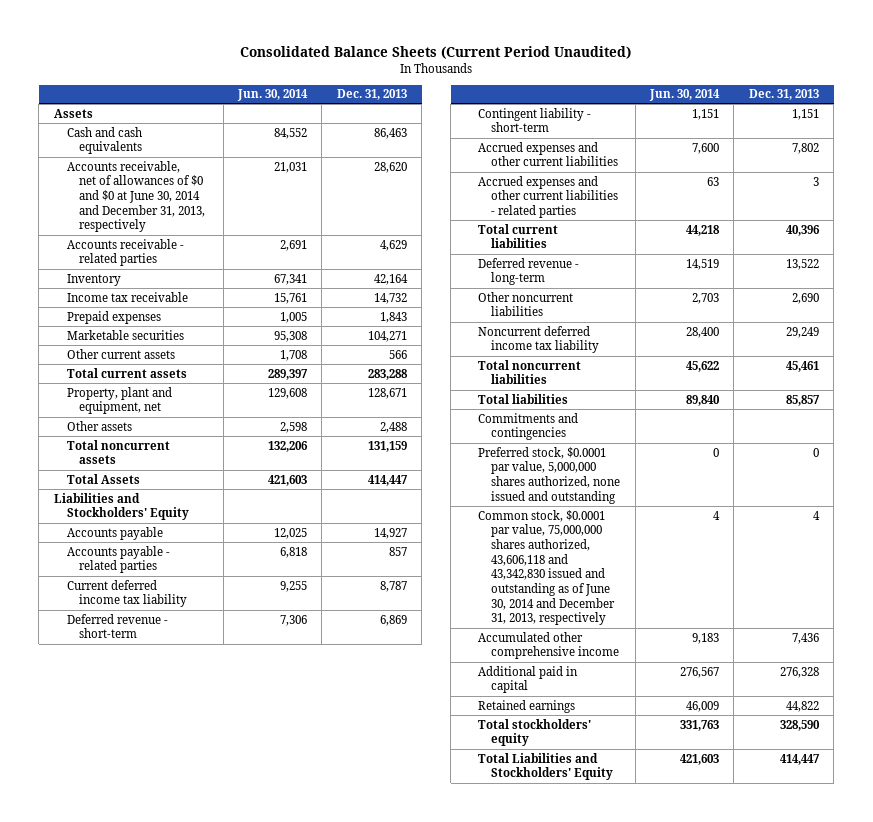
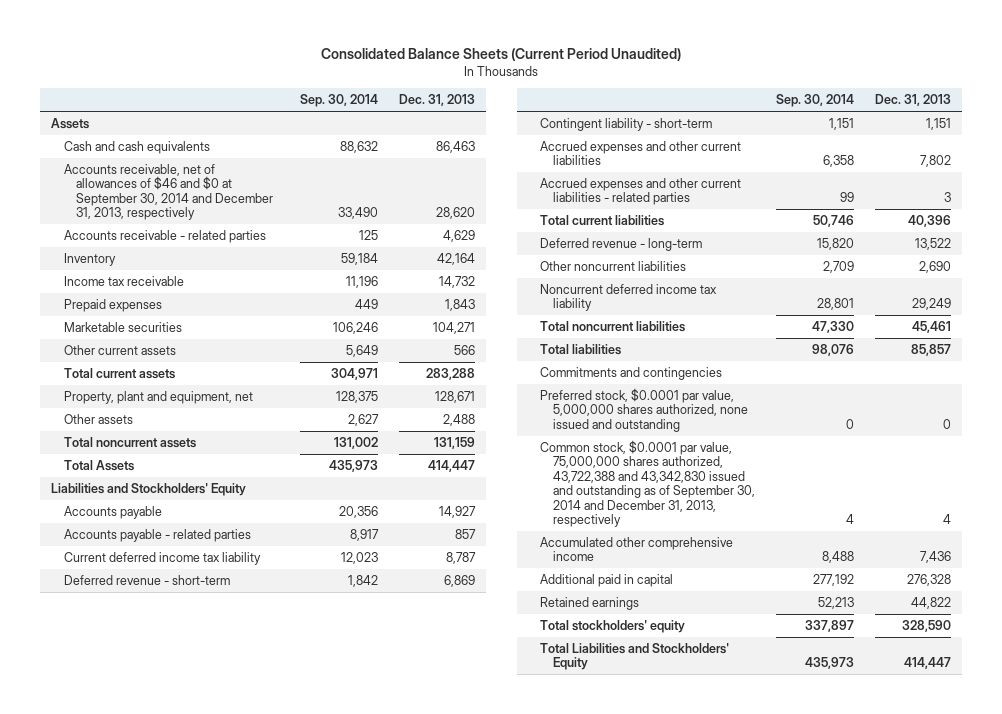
[237,89,309,102] Jun. 30, 2014 -> none
none -> [299,94,378,108] Sep. 30, 2014
[66,160,206,233] Accounts receivable, net of allowances of $0 and $0 at June 30, 2014 and December 31, 2013, respectively -> [63,163,274,221] Accounts receivable, net of allowances of $46 and $0 at September 30, 2014 and December 31, 2013, respectively
[478,509,616,626] Common stock, $0.0001 par value, 75,000,000 shares authorized, 43,606,118 and 43,342,830 issued and outstanding as of June 30, 2014 and December 31, 2013, respectively -> [539,439,755,528] Common stock, $0.0001 par value, 75,000,000 shares authorized, 43,722,388 and 43,342,830 issued and outstanding as of September 30, 2014 and December 31, 2013, respectively

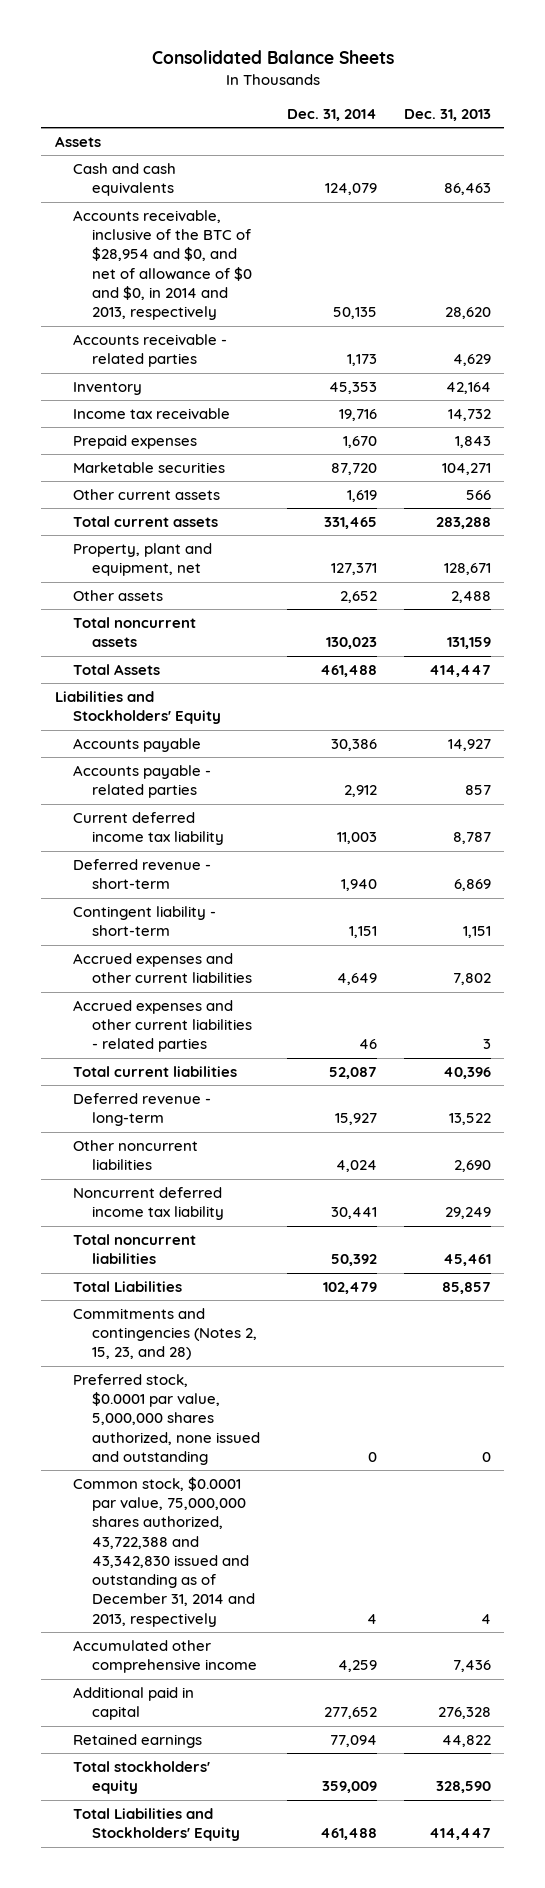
[321,48,682,62] Consolidated Balance Sheets (Current Period Unaudited) -> [151,50,394,65] Consolidated Balance Sheets
[299,94,378,108] Sep. 30, 2014 -> none
none -> [286,108,377,121] Dec. 31, 2014
[63,163,274,221] Accounts receivable, net of allowances of $46 and $0 at September 30, 2014 and December 31, 2013, respectively -> [73,209,252,321] Accounts receivable, inclusive of the BTC of $28,954 and $0, and net of allowance of $0 and $0, in 2014 and 2013, respectively
[539,343,621,355] Total liabilities -> [73,1280,183,1292] Total Liabilities
[539,366,722,380] Commitments and contingencies -> [73,1307,257,1361] Commitments and contingencies (Notes 2, 15, 23, and 28)
[539,439,755,528] Common stock, $0.0001 par value, 75,000,000 shares authorized, 43,722,388 and 43,342,830 issued and outstanding as of September 30, 2014 and December 31, 2013, respectively -> [73,1476,255,1627] Common stock, $0.0001 par value, 75,000,000 shares authorized, 43,722,388 and 43,342,830 issued and outstanding as of December 31, 2014 and 2013, respectively

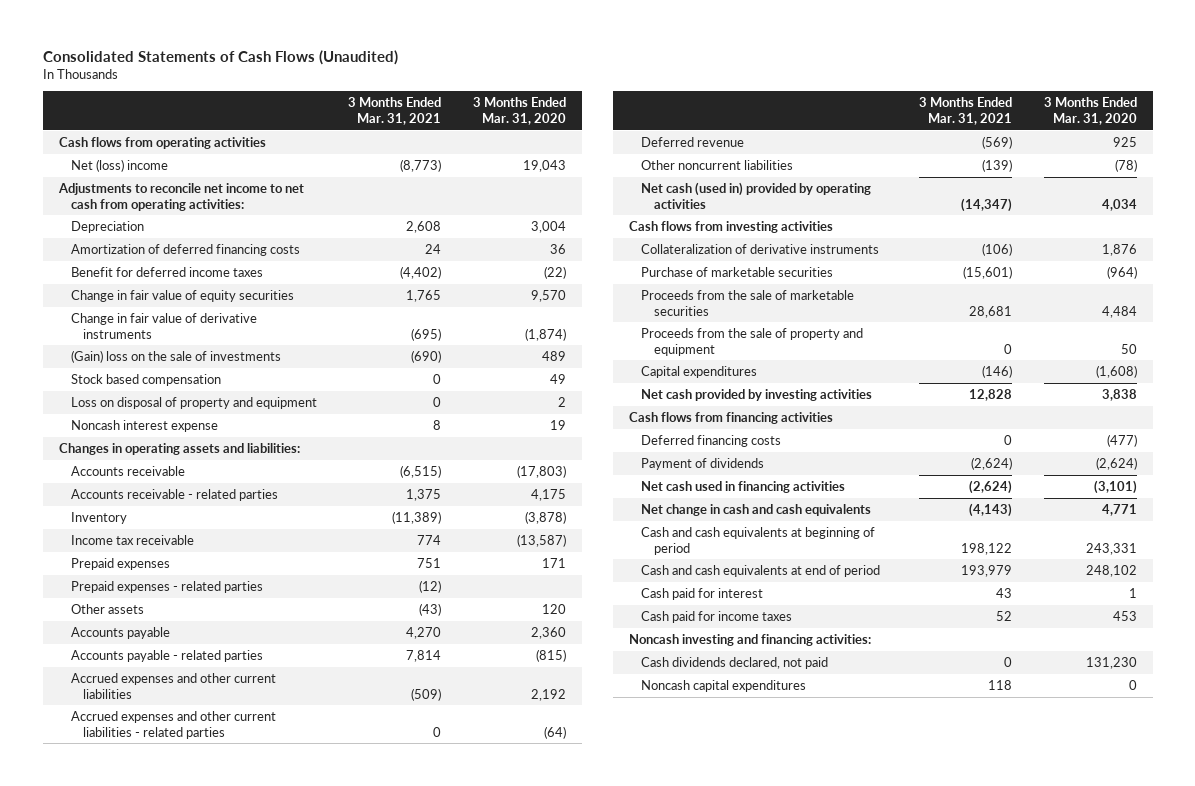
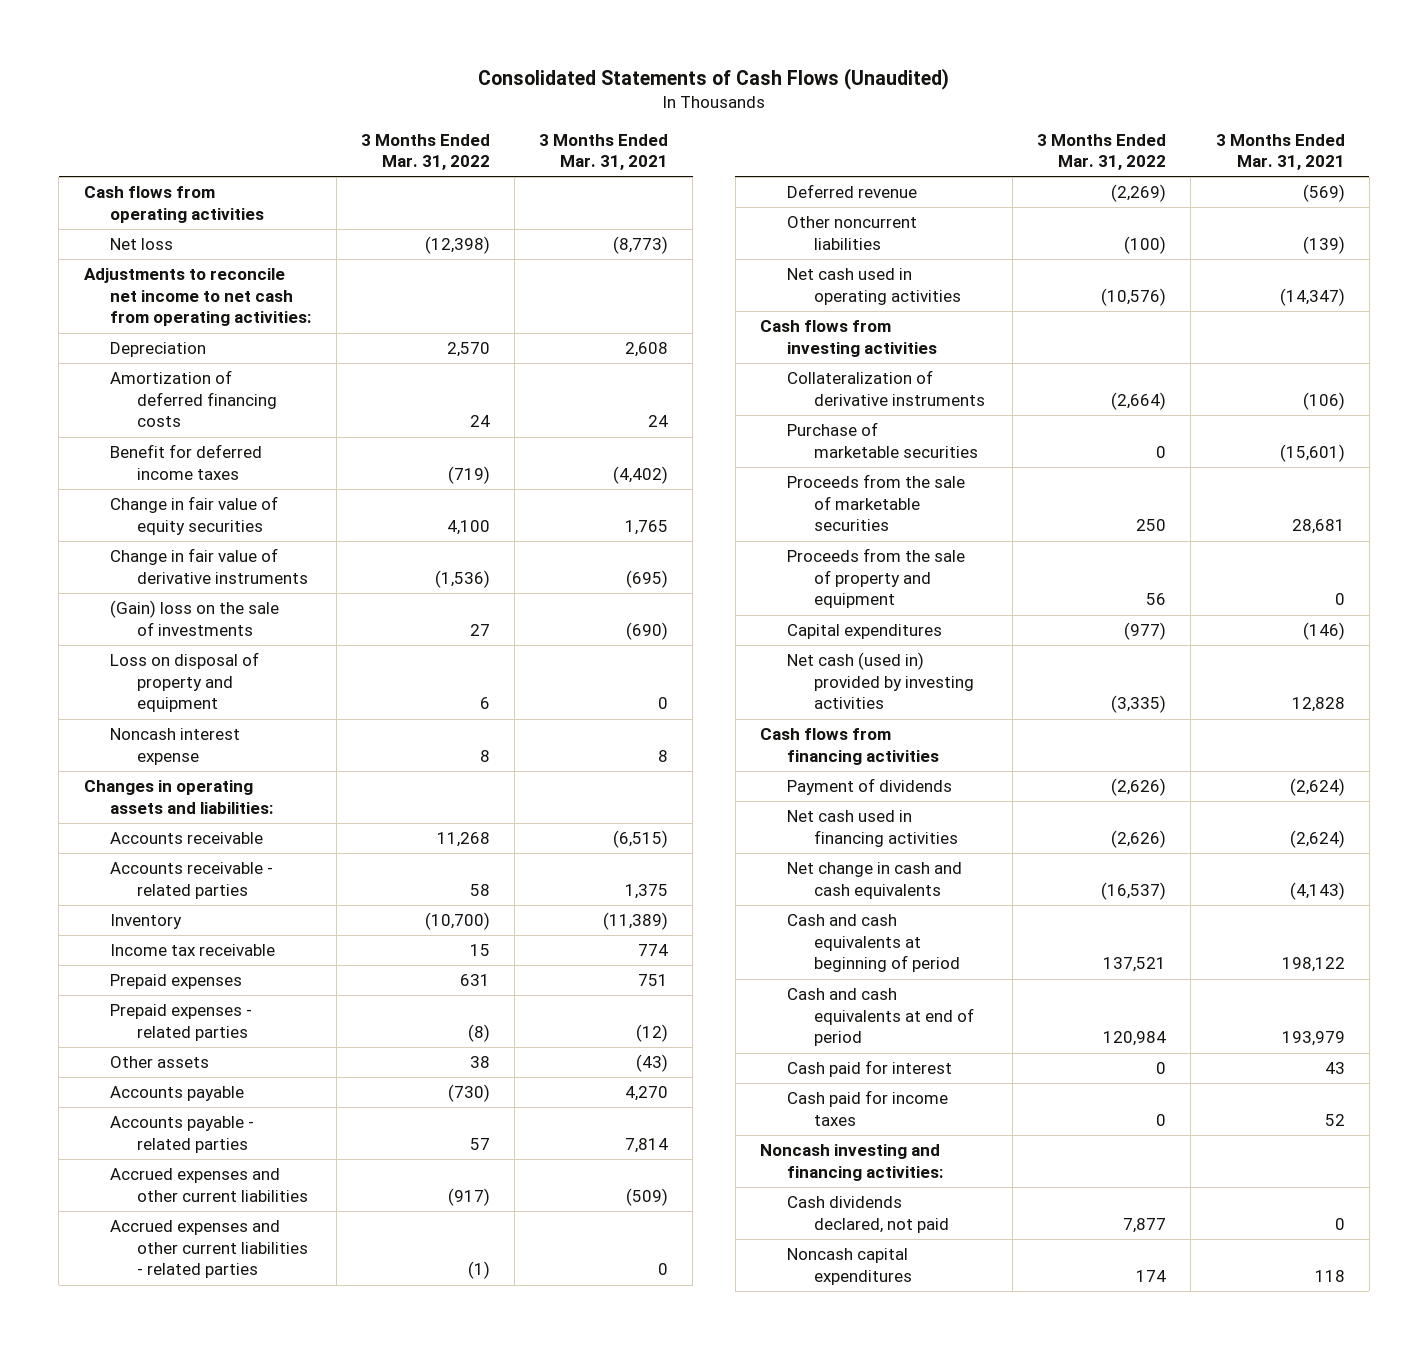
[473,97,567,126] 3 Months Ended Mar. 31, 2020 -> none
none -> [360,133,490,171] 3 Months Ended Mar. 31, 2022
[70,158,168,172] Net (loss) income -> [110,238,174,251] Net loss
[70,373,221,386] Stock based compensation -> none
[641,181,872,209] Net cash (used in) provided by operating activities -> [786,268,961,305] Net cash used in operating activities
[641,388,873,401] Net cash provided by investing activities -> [786,652,974,710] Net cash (used in) provided by investing activities
[641,434,782,447] Deferred financing costs -> none

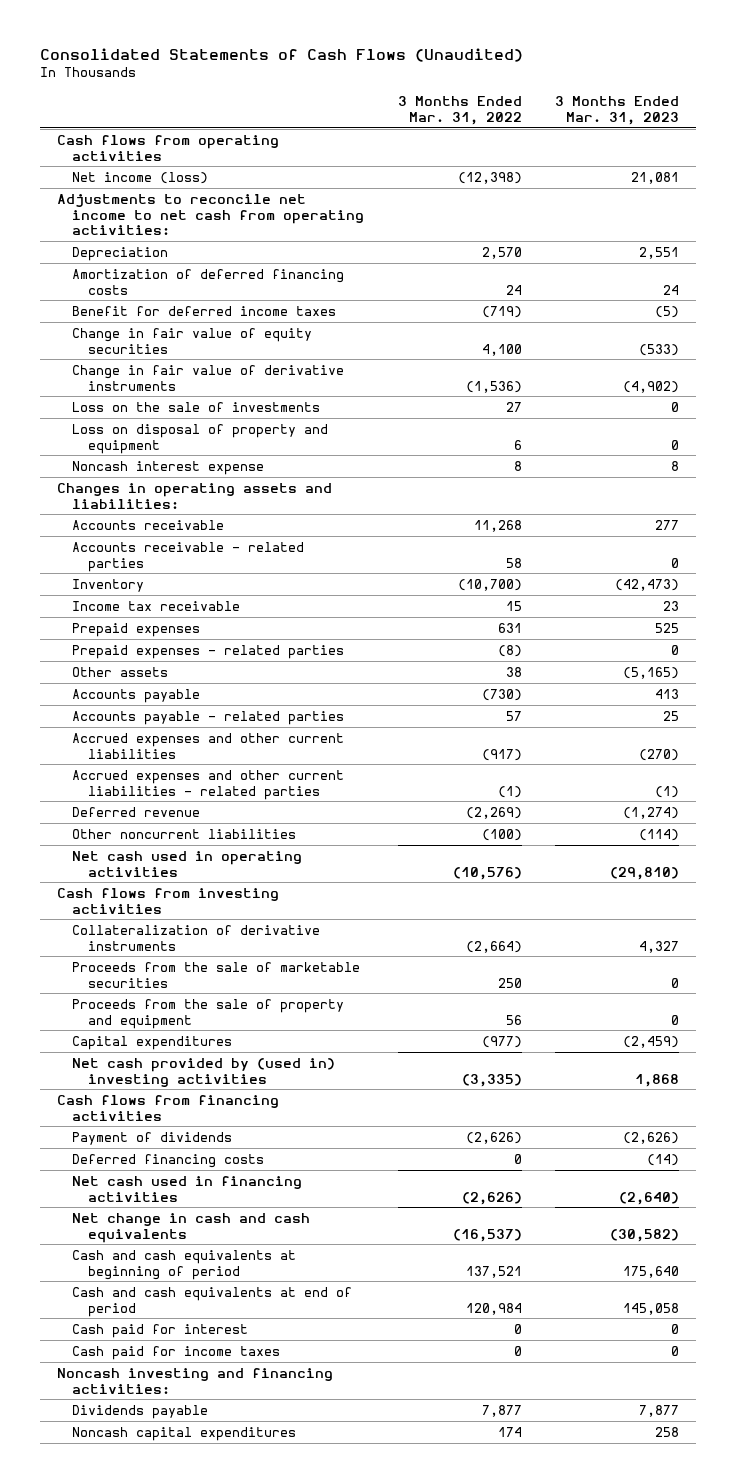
[539,133,669,171] 3 Months Ended Mar. 31, 2021 -> none
none -> [555,95,680,125] 3 Months Ended Mar. 31, 2023
[110,238,174,251] Net loss -> [72,171,209,184] Net income (loss)
[110,600,280,636] (Gain) loss on the sale of investments -> [72,401,321,412] Loss on the sale of investments
[786,422,978,458] Purchase of marketable securities -> none
[786,652,974,710] Net cash (used in) provided by investing activities -> [72,1057,336,1087] Net cash provided by (used in) investing activities
none -> [72,1153,265,1168] Deferred financing costs
[786,1196,949,1233] Cash dividends declared, not paid -> [72,1404,209,1419] Dividends payable

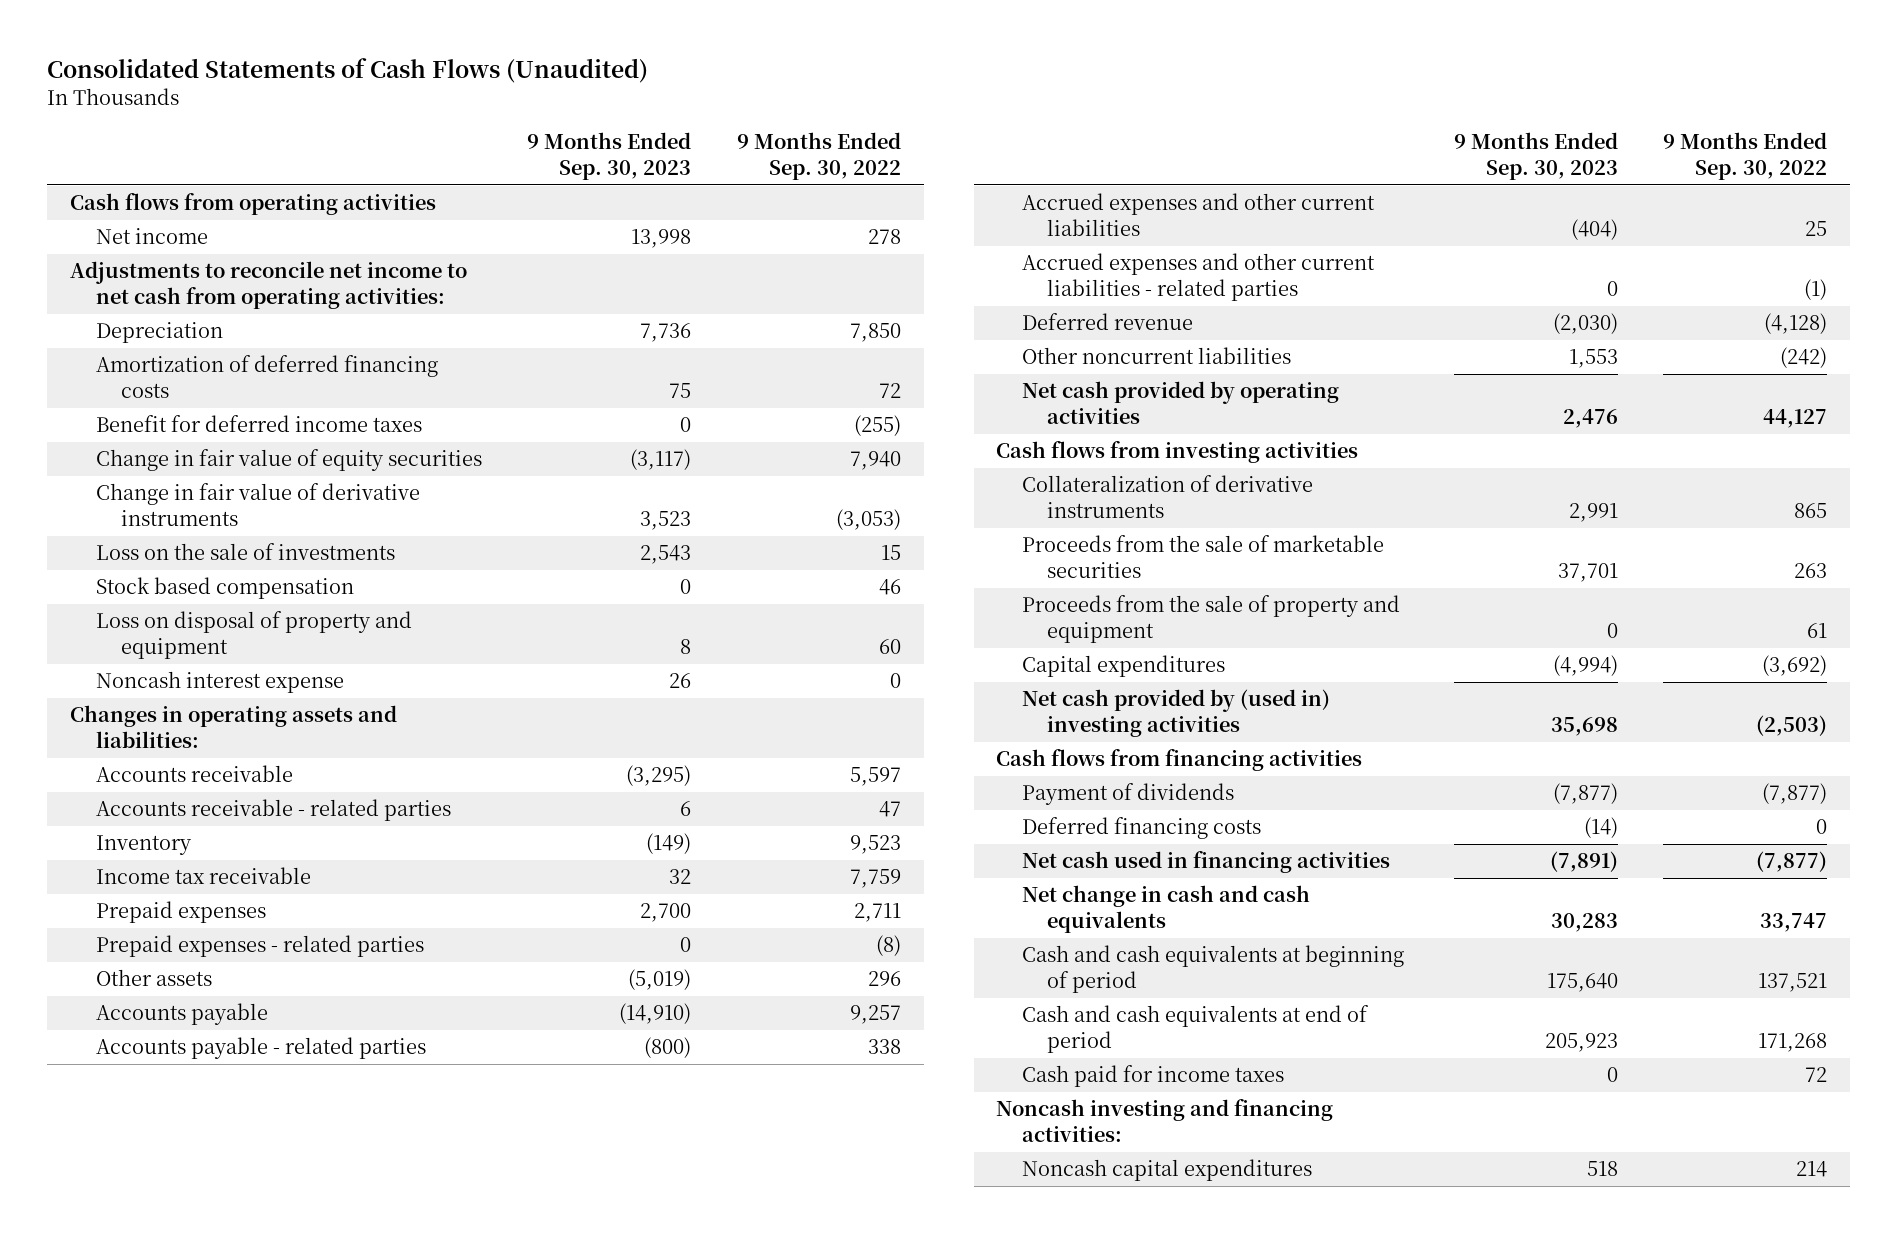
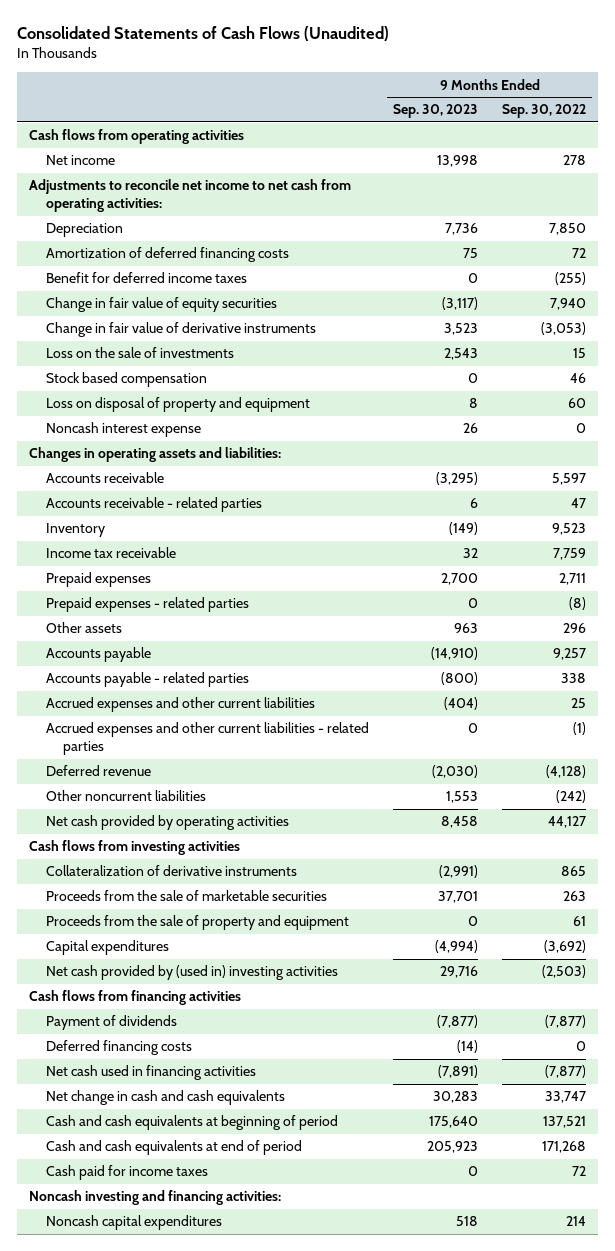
[628,969,692,991] (5,019) -> [454,623,479,634] 963
[1562,408,1618,428] 2,476 -> [441,816,479,829] 8,458
[1568,502,1618,522] 2,991 -> [439,865,479,879] (2,991)
[1550,716,1618,736] 35,698 -> [440,966,479,979] 29,716

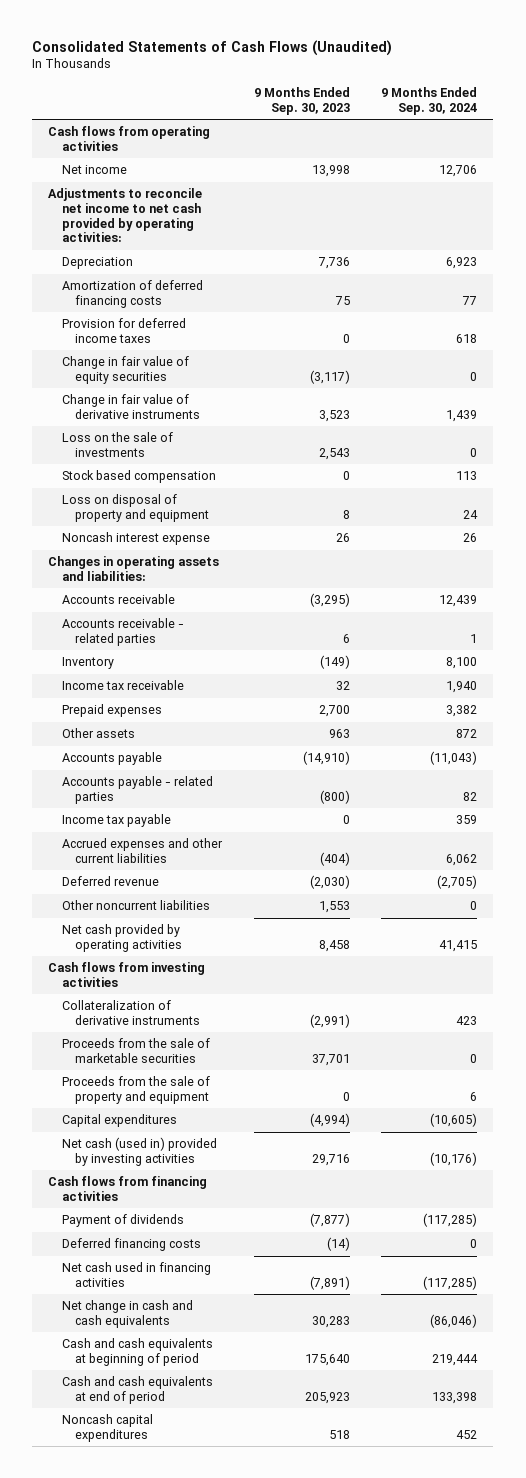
[502,104,587,119] Sep. 30, 2022 -> none
none -> [381,86,478,115] 9 Months Ended Sep. 30, 2024
[29,179,352,213] Adjustments to reconcile net income to net cash from operating activities: -> [48,188,203,243] Adjustments to reconcile net income to net cash provided by operating activities:
[46,272,248,284] Benefit for deferred income taxes -> [61,318,186,343] Provision for deferred income taxes
[46,597,250,613] Prepaid expenses - related parties -> none
none -> [61,814,171,828] Income tax payable
[46,722,370,756] Accrued expenses and other current liabilities - related parties -> none
[46,965,339,981] Net cash provided by (used in) investing activities -> [61,1137,217,1166] Net cash (used in) provided by investing activities
[46,1165,209,1181] Cash paid for income taxes -> none
[29,1190,282,1206] Noncash investing and financing activities: -> none

